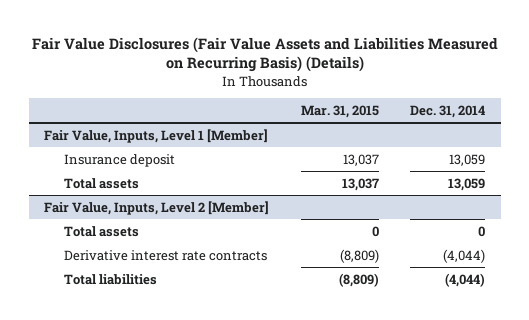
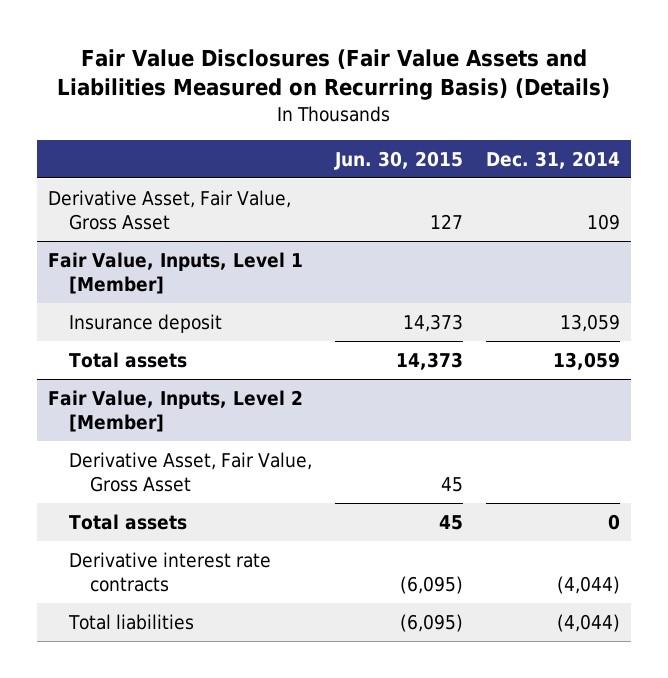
[300,104,379,118] Mar. 31, 2015 -> none
none -> [334,150,464,170] Jun. 30, 2015
none -> [48,189,292,230] Derivative Asset, Fair Value, Gross Asset
none -> [69,451,313,492] Derivative Asset, Fair Value, Gross Asset

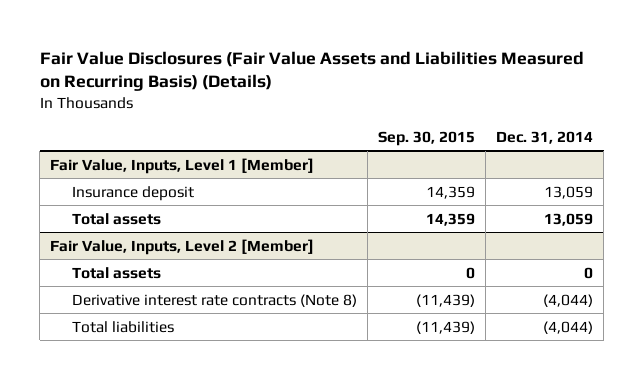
[334,150,464,170] Jun. 30, 2015 -> none
none -> [377,130,475,146] Sep. 30, 2015
[48,189,292,230] Derivative Asset, Fair Value, Gross Asset -> none
[69,451,313,492] Derivative Asset, Fair Value, Gross Asset -> none
[69,551,272,592] Derivative interest rate contracts -> [71,293,357,307] Derivative interest rate contracts (Note 8)

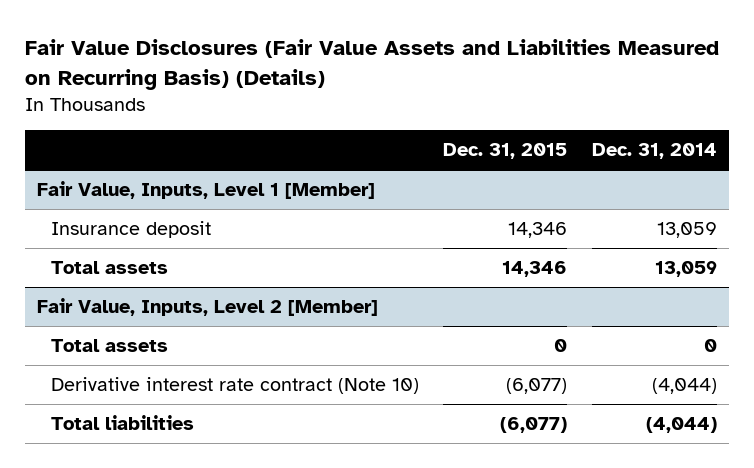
[377,130,475,146] Sep. 30, 2015 -> none
none -> [443,143,568,160] Dec. 31, 2015
[71,293,357,307] Derivative interest rate contracts (Note 8) -> [50,377,419,395] Derivative interest rate contract (Note 10)

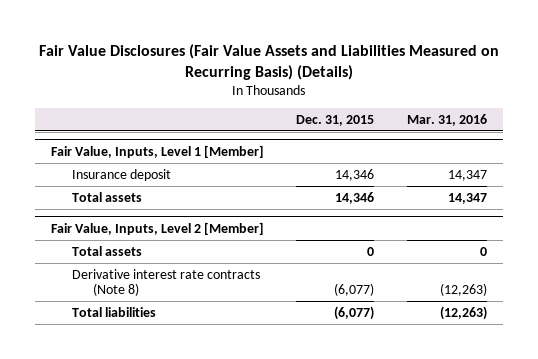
[591,143,717,160] Dec. 31, 2014 -> none
none -> [406,113,487,126] Mar. 31, 2016
[50,377,419,395] Derivative interest rate contract (Note 10) -> [72,268,261,297] Derivative interest rate contracts (Note 8)

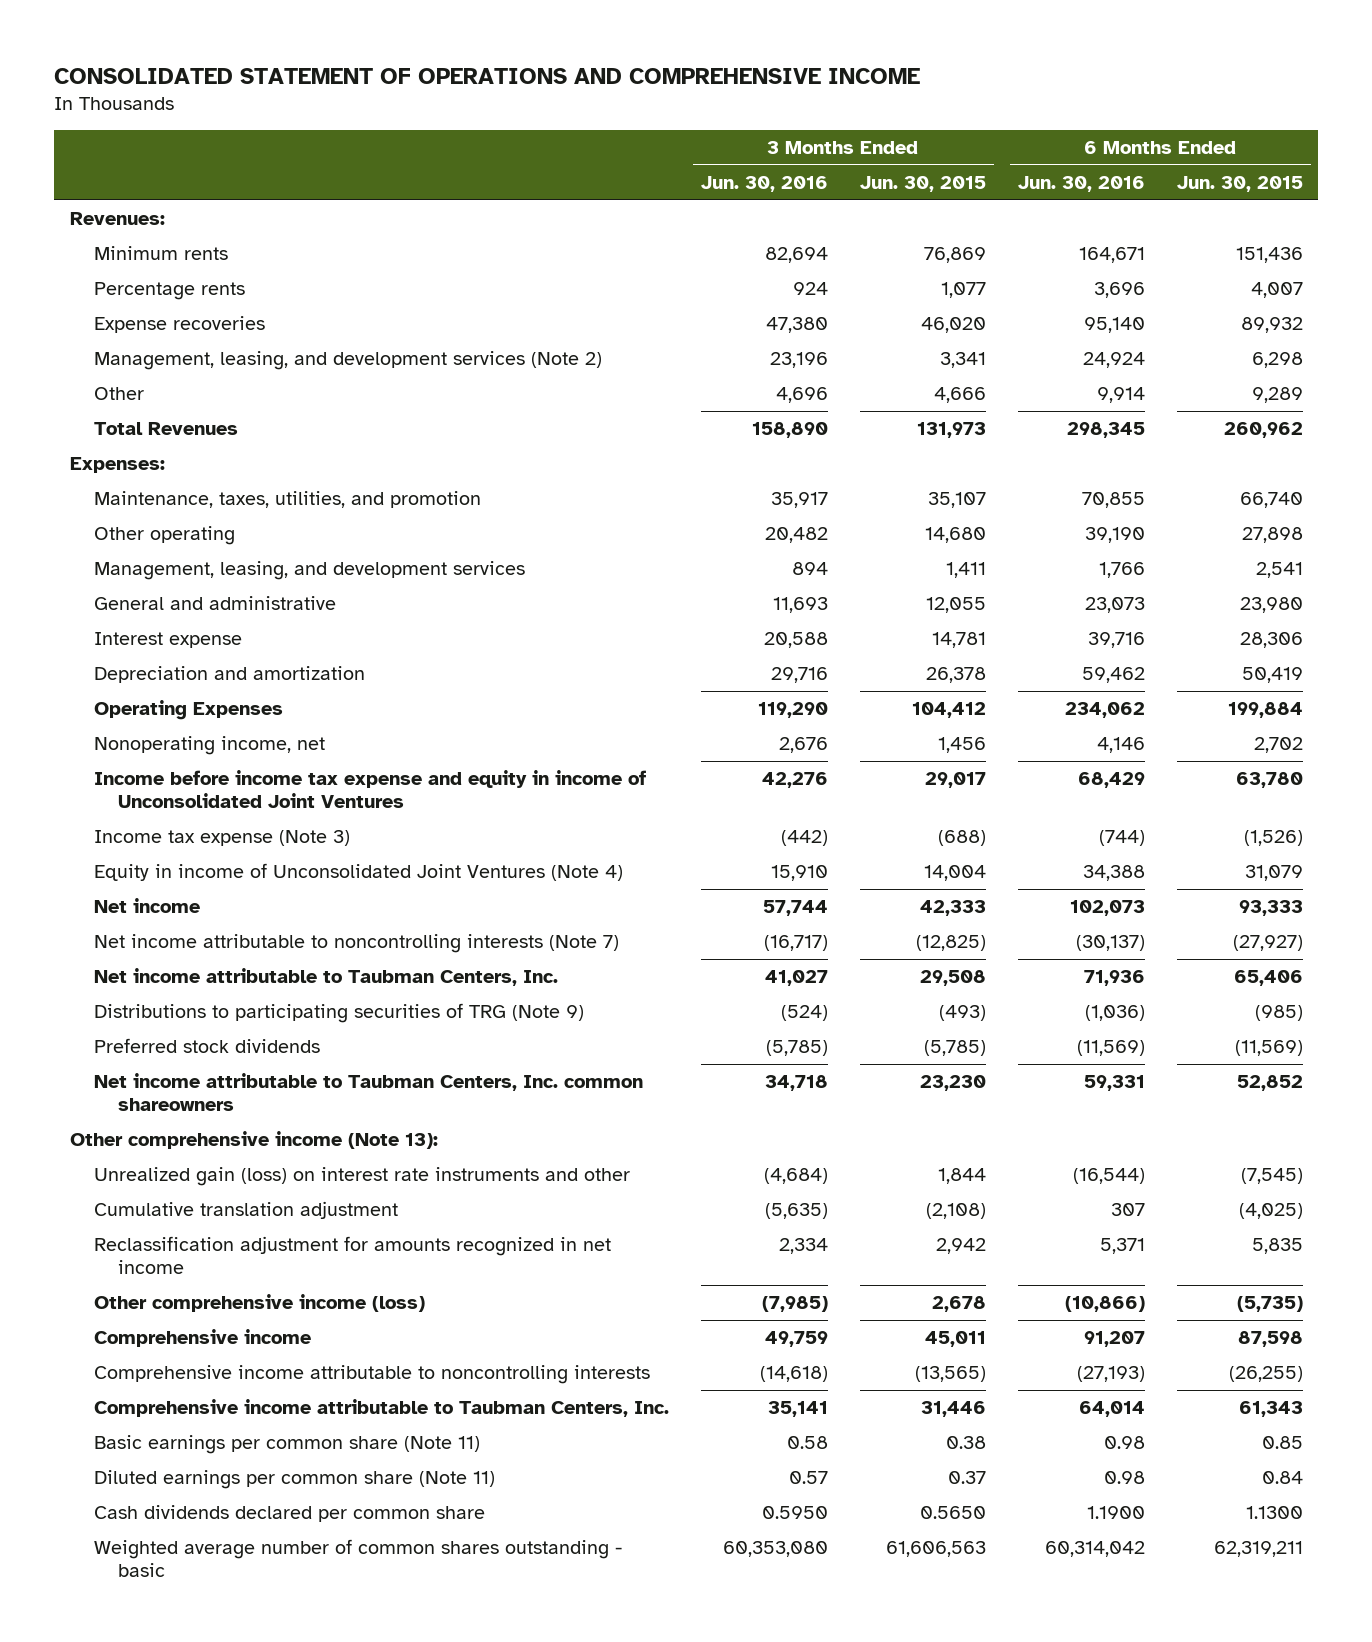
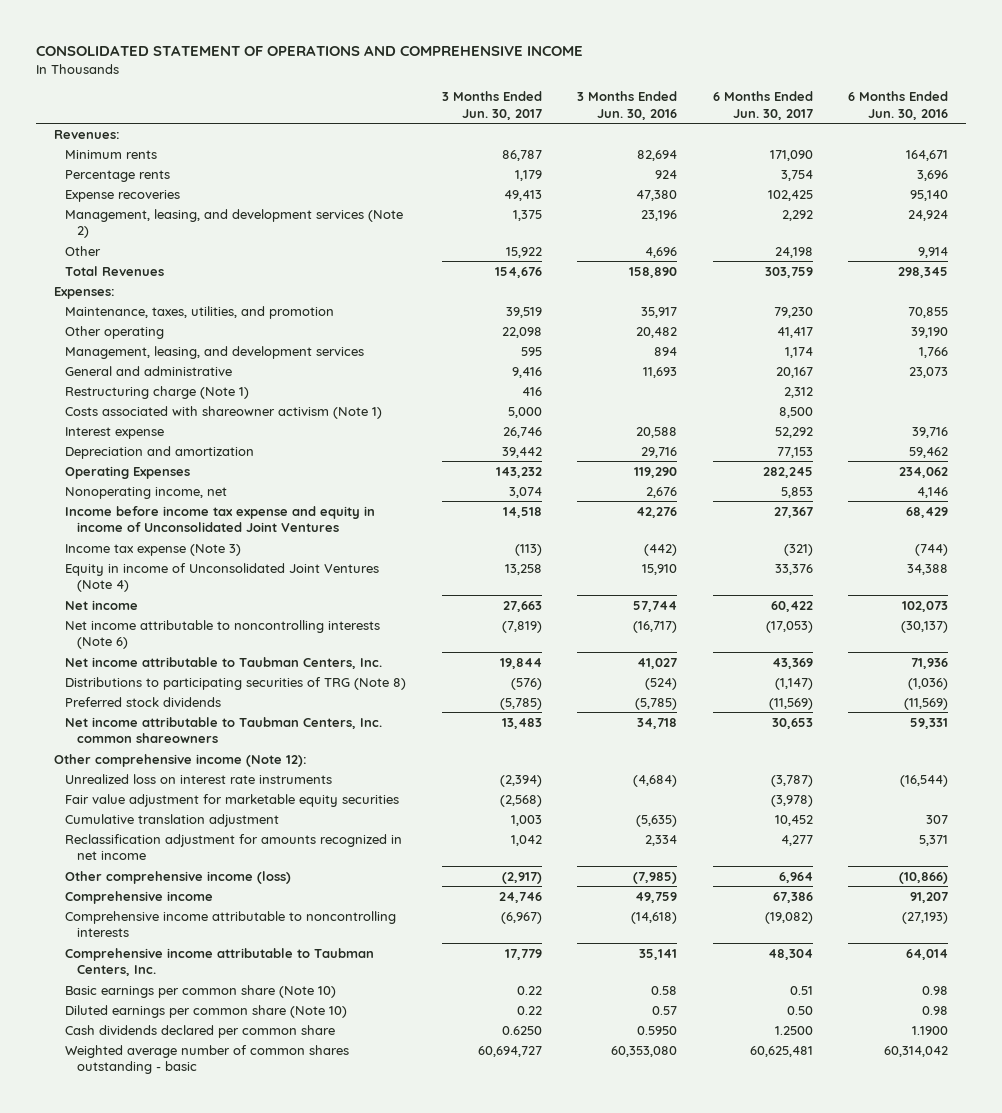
[859,176,986,193] Jun. 30, 2015 -> none
[1176,176,1303,193] Jun. 30, 2015 -> none
none -> [441,91,542,120] 3 Months Ended Jun. 30, 2017
none -> [712,91,813,120] 6 Months Ended Jun. 30, 2017
none -> [65,385,250,399] Restructuring charge (Note 1)
none -> [65,405,383,419] Costs associated with shareowner activism (Note 1)
[93,934,619,954] Net income attributable to noncontrolling interests (Note 7) -> [65,619,381,650] Net income attributable to noncontrolling interests (Note 6)
[93,1003,584,1024] Distributions to participating securities of TRG (Note 9) -> [65,676,407,690] Distributions to participating securities of TRG (Note 8)
[69,1131,438,1150] Other comprehensive income (Note 13): -> [53,753,307,767] Other comprehensive income (Note 12):
[93,1167,630,1187] Unrealized gain (loss) on interest rate instruments and other -> [65,773,333,784] Unrealized loss on interest rate instruments
none -> [65,793,400,807] Fair value adjustment for marketable equity securities
[93,1435,480,1455] Basic earnings per common share (Note 11) -> [65,984,337,998] Basic earnings per common share (Note 10)
[93,1470,495,1490] Diluted earnings per common share (Note 11) -> [65,1004,348,1018] Diluted earnings per common share (Note 10)

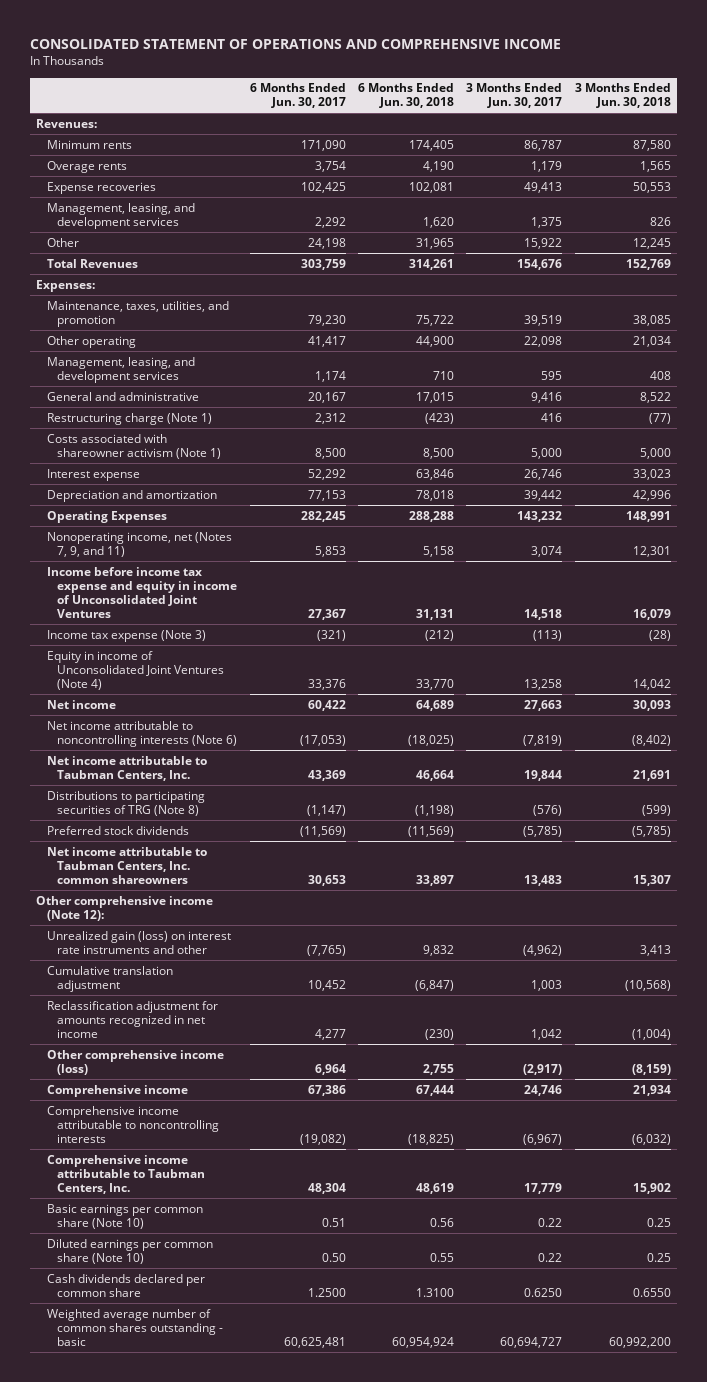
[577,91,678,120] 3 Months Ended Jun. 30, 2016 -> none
[848,91,949,120] 6 Months Ended Jun. 30, 2016 -> none
none -> [358,83,455,109] 6 Months Ended Jun. 30, 2018
none -> [574,83,671,109] 3 Months Ended Jun. 30, 2018
[65,169,171,182] Percentage rents -> [46,160,127,173] Overage rents
[65,208,404,239] Management, leasing, and development services (Note 2) -> [46,202,195,229] Management, leasing, and development services
[65,486,228,499] Nonoperating income, net -> [46,531,232,557] Nonoperating income, net (Notes 7, 9, and 11)
[65,793,400,807] Fair value adjustment for marketable equity securities -> none
[65,773,333,784] Unrealized loss on interest rate instruments -> [46,930,231,954] Unrealized gain (loss) on interest rate instruments and other
[499,774,542,787] (2,394) -> [523,944,563,956] (4,962)
[770,774,813,787] (3,787) -> [306,944,346,956] (7,765)

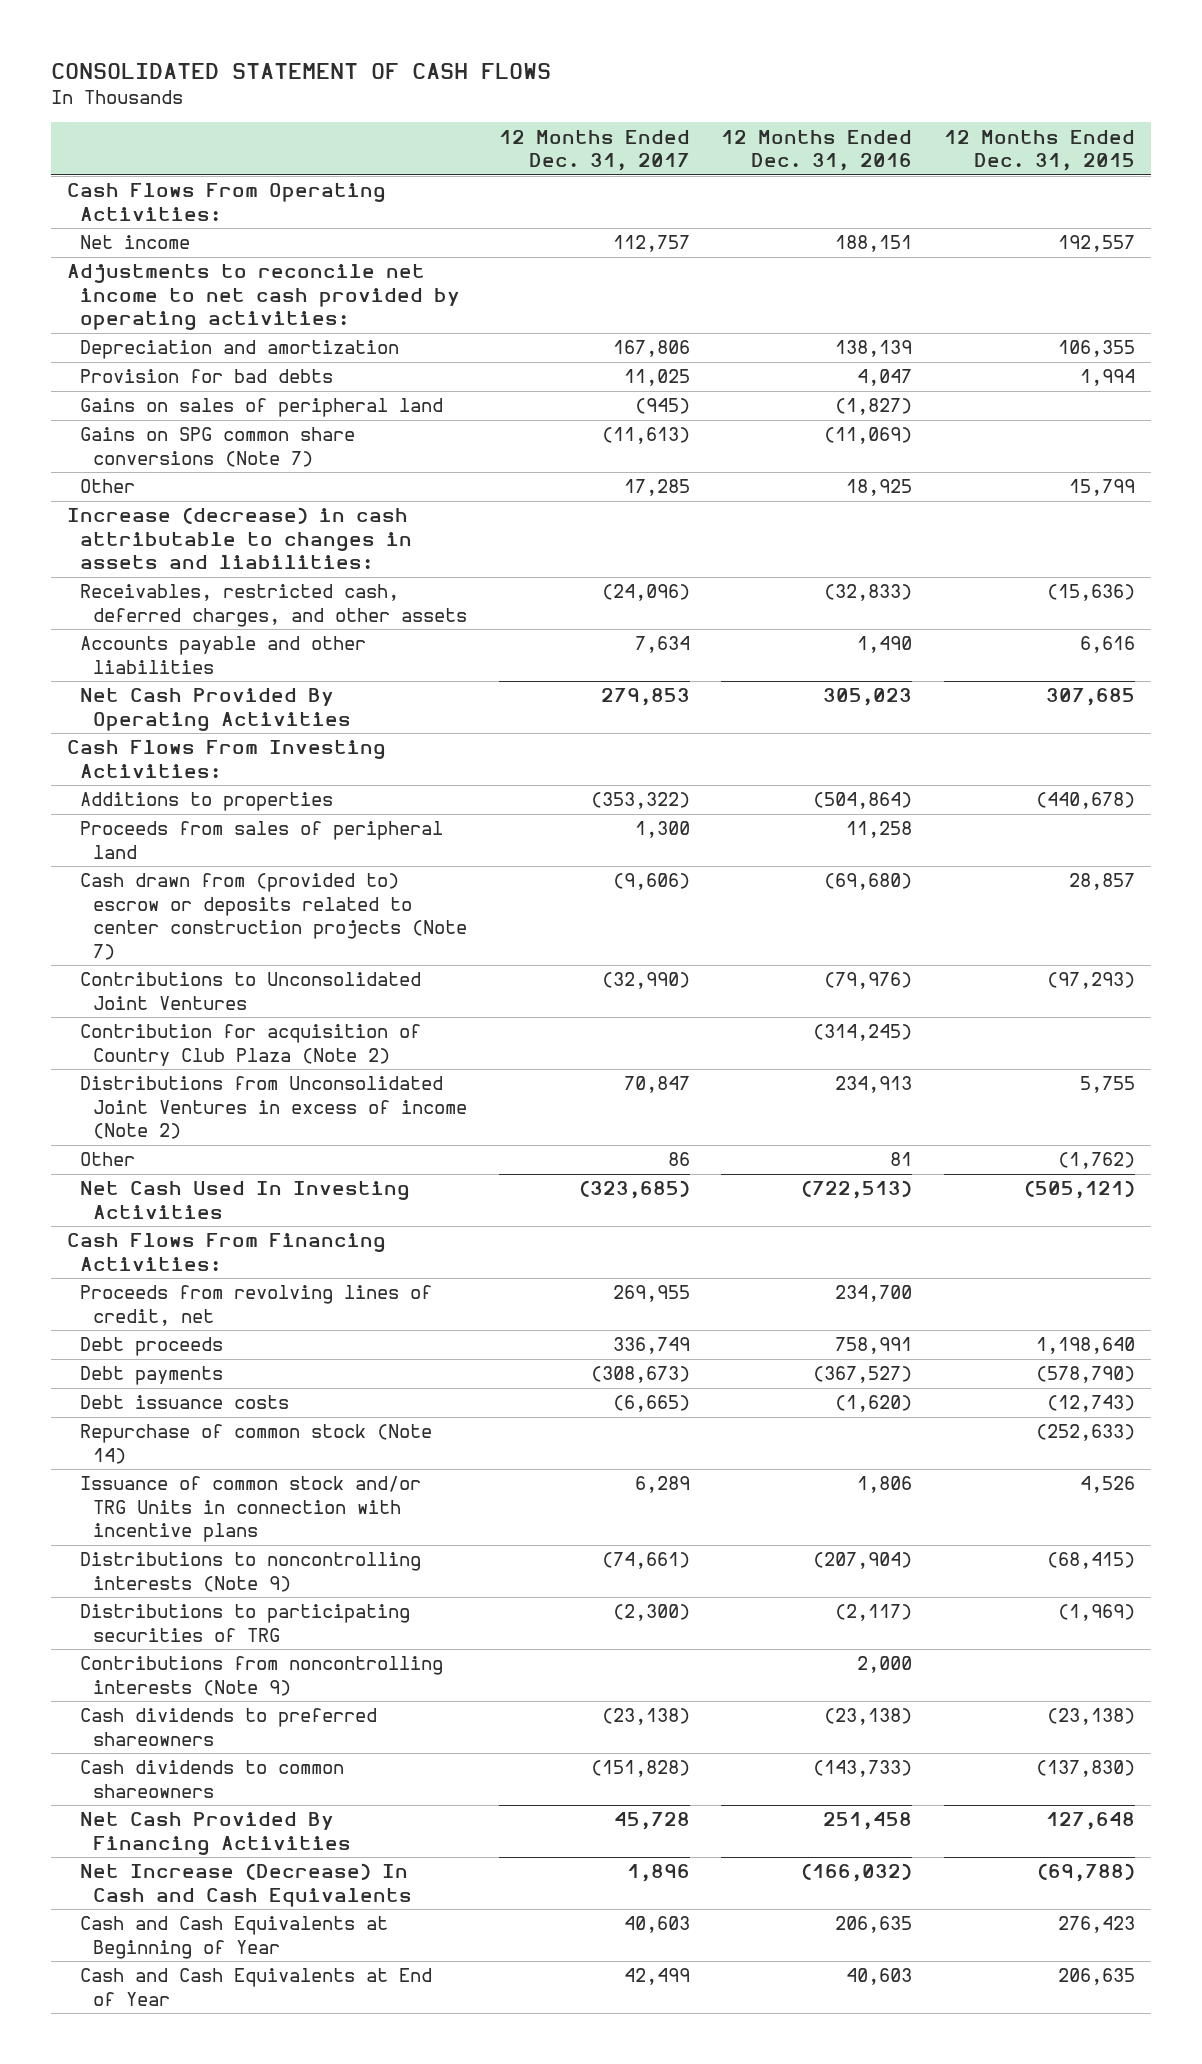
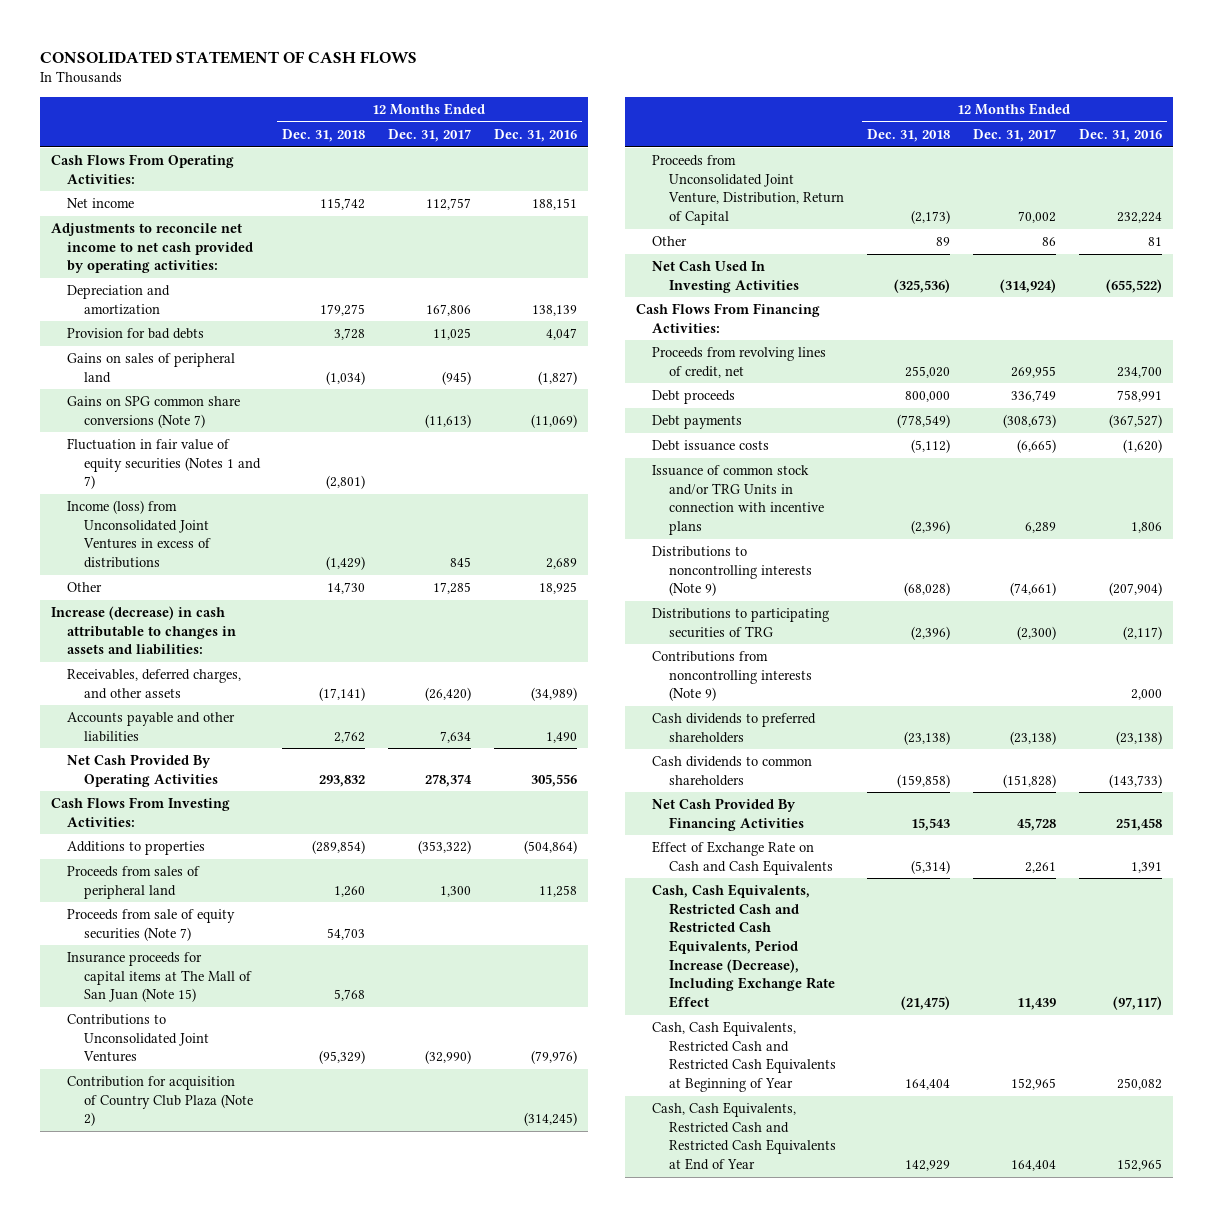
[944,129,1136,172] 12 Months Ended Dec. 31, 2015 -> none
none -> [282,129,366,143] Dec. 31, 2018
none -> [67,438,261,490] Fluctuation in fair value of equity securities (Notes 1 and 7)
none -> [67,500,211,569] Income (loss) from Unconsolidated Joint Ventures in excess of distributions
[79,584,468,627] Receivables, restricted cash, deferred charges, and other assets -> [67,669,242,699] Receivables, deferred charges, and other assets
[601,584,690,602] (24,096) -> [424,686,471,701] (26,420)
[824,584,913,602] (32,833) -> [530,686,577,701] (34,989)
[600,688,690,707] 279,853 -> [424,773,472,787] 278,374
[823,688,913,707] 305,023 -> [530,773,577,787] 305,556
[79,873,468,960] Cash drawn from (provided to) escrow or deposits related to center construction projects (Note 7) -> none
none -> [67,909,236,941] Proceeds from sale of equity securities (Note 7)
none -> [67,952,252,1003] Insurance proceeds for capital items at The Mall of San Juan (Note 15)
[79,1076,468,1140] Distributions from Unconsolidated Joint Ventures in excess of income (Note 2) -> none
none -> [652,155,844,226] Proceeds from Unconsolidated Joint Venture, Distribution, Return of Capital
[578,1180,690,1200] (323,685) -> [999,278,1056,293] (314,924)
[801,1180,913,1200] (722,513) -> [1105,278,1162,293] (655,522)
[79,1424,432,1464] Repurchase of common stock (Note 14) -> none
[79,1708,377,1746] Cash dividends to preferred shareowners -> [652,713,817,743] Cash dividends to preferred shareholders
[79,1760,344,1798] Cash dividends to common shareowners -> [652,756,813,786] Cash dividends to common shareholders
[79,1863,413,1907] Net Increase (Decrease) In Cash and Cash Equivalents -> none
none -> [652,841,833,875] Effect of Exchange Rate on Cash and Cash Equivalents
none -> [652,884,835,1009] Cash, Cash Equivalents, Restricted Cash and Restricted Cash Equivalents, Period Increase (Decrease), Including Exchange Rate Effect
[79,1916,388,1959] Cash and Cash Equivalents at Beginning of Year -> [652,1021,836,1093] Cash, Cash Equivalents, Restricted Cash and Restricted Cash Equivalents at Beginning of Year
[623,1916,690,1934] 40,603 -> [1010,1078,1056,1091] 152,965
[835,1916,913,1934] 206,635 -> [1116,1078,1162,1091] 250,082
[79,1968,432,2006] Cash and Cash Equivalents at End of Year -> [652,1102,836,1171] Cash, Cash Equivalents, Restricted Cash and Restricted Cash Equivalents at End of Year
[623,1968,690,1986] 42,499 -> [1010,1160,1056,1172] 164,404
[846,1968,913,1986] 40,603 -> [1116,1159,1162,1172] 152,965

